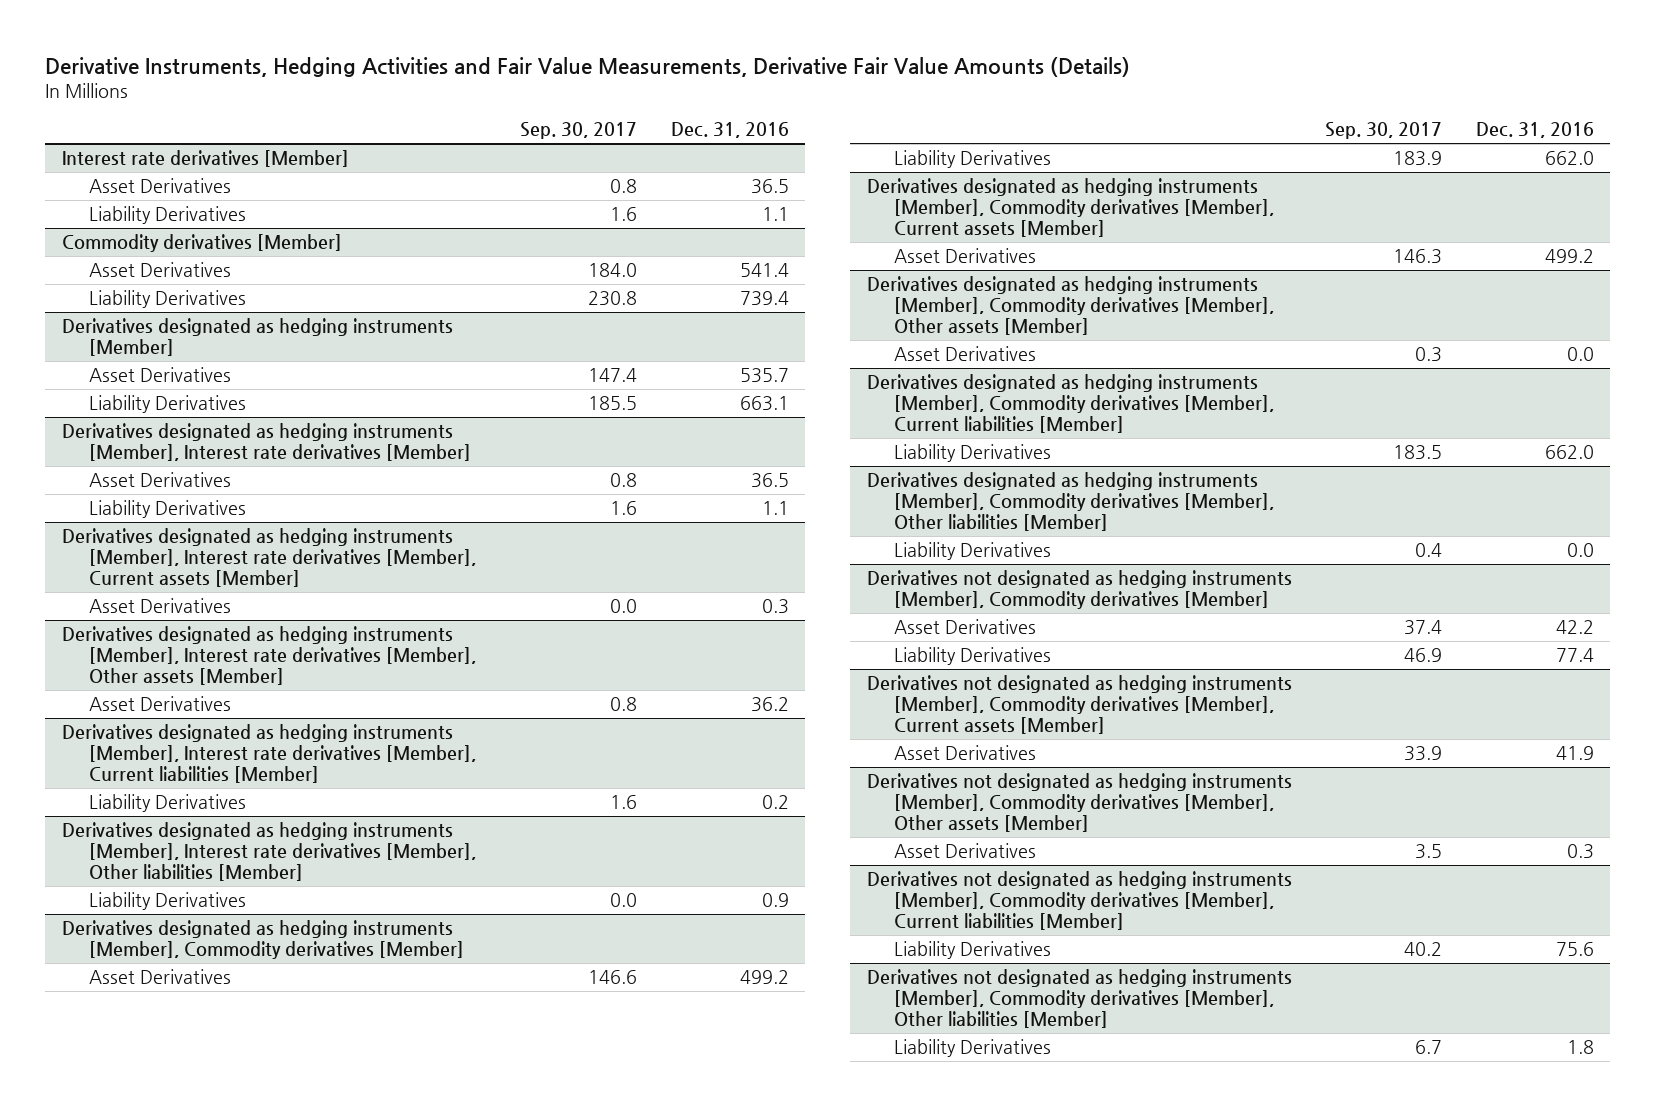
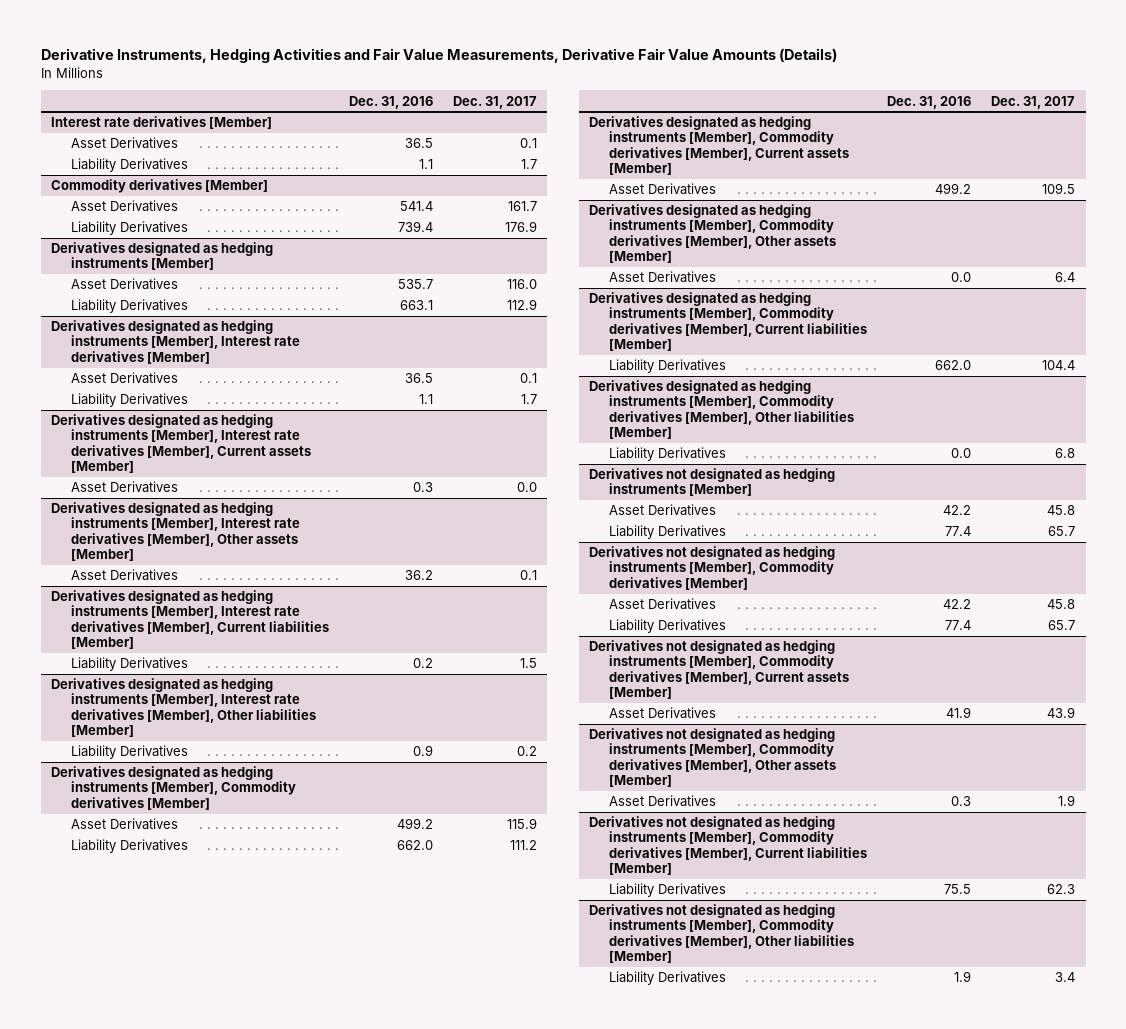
[520,122,638,140] Sep. 30, 2017 -> none
none -> [452,95,537,109] Dec. 31, 2017
none -> [589,468,836,497] Derivatives not designated as hedging instruments [Member]
none -> [609,504,717,517] Asset Derivatives
none -> [609,525,727,540] Liability Derivatives
[1555,942,1594,957] 75.6 -> [944,884,972,895] 75.5
[1566,1040,1594,1055] 1.8 -> [954,971,972,983] 1.9

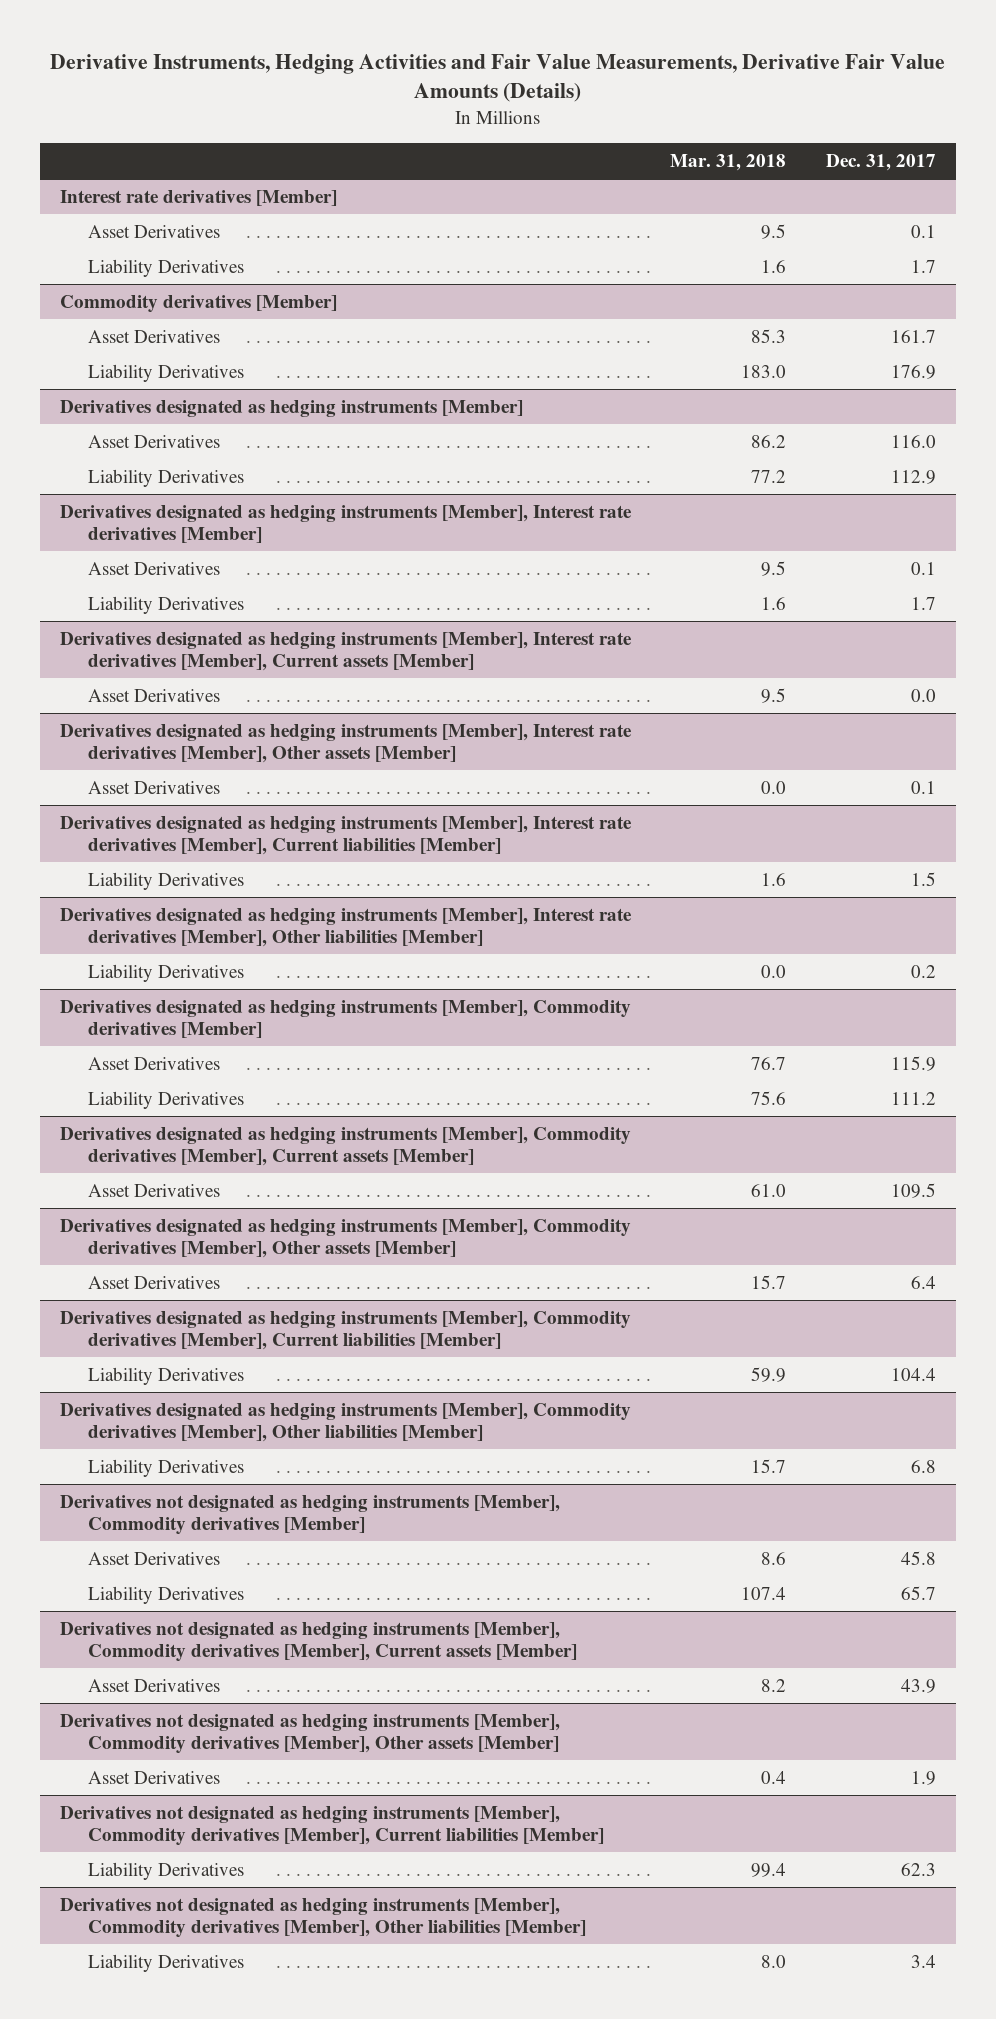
[348,95,433,109] Dec. 31, 2016 -> none
none -> [670,153,787,171] Mar. 31, 2018
[589,468,836,497] Derivatives not designated as hedging instruments [Member] -> none
[609,504,717,517] Asset Derivatives -> none
[609,525,727,540] Liability Derivatives -> none

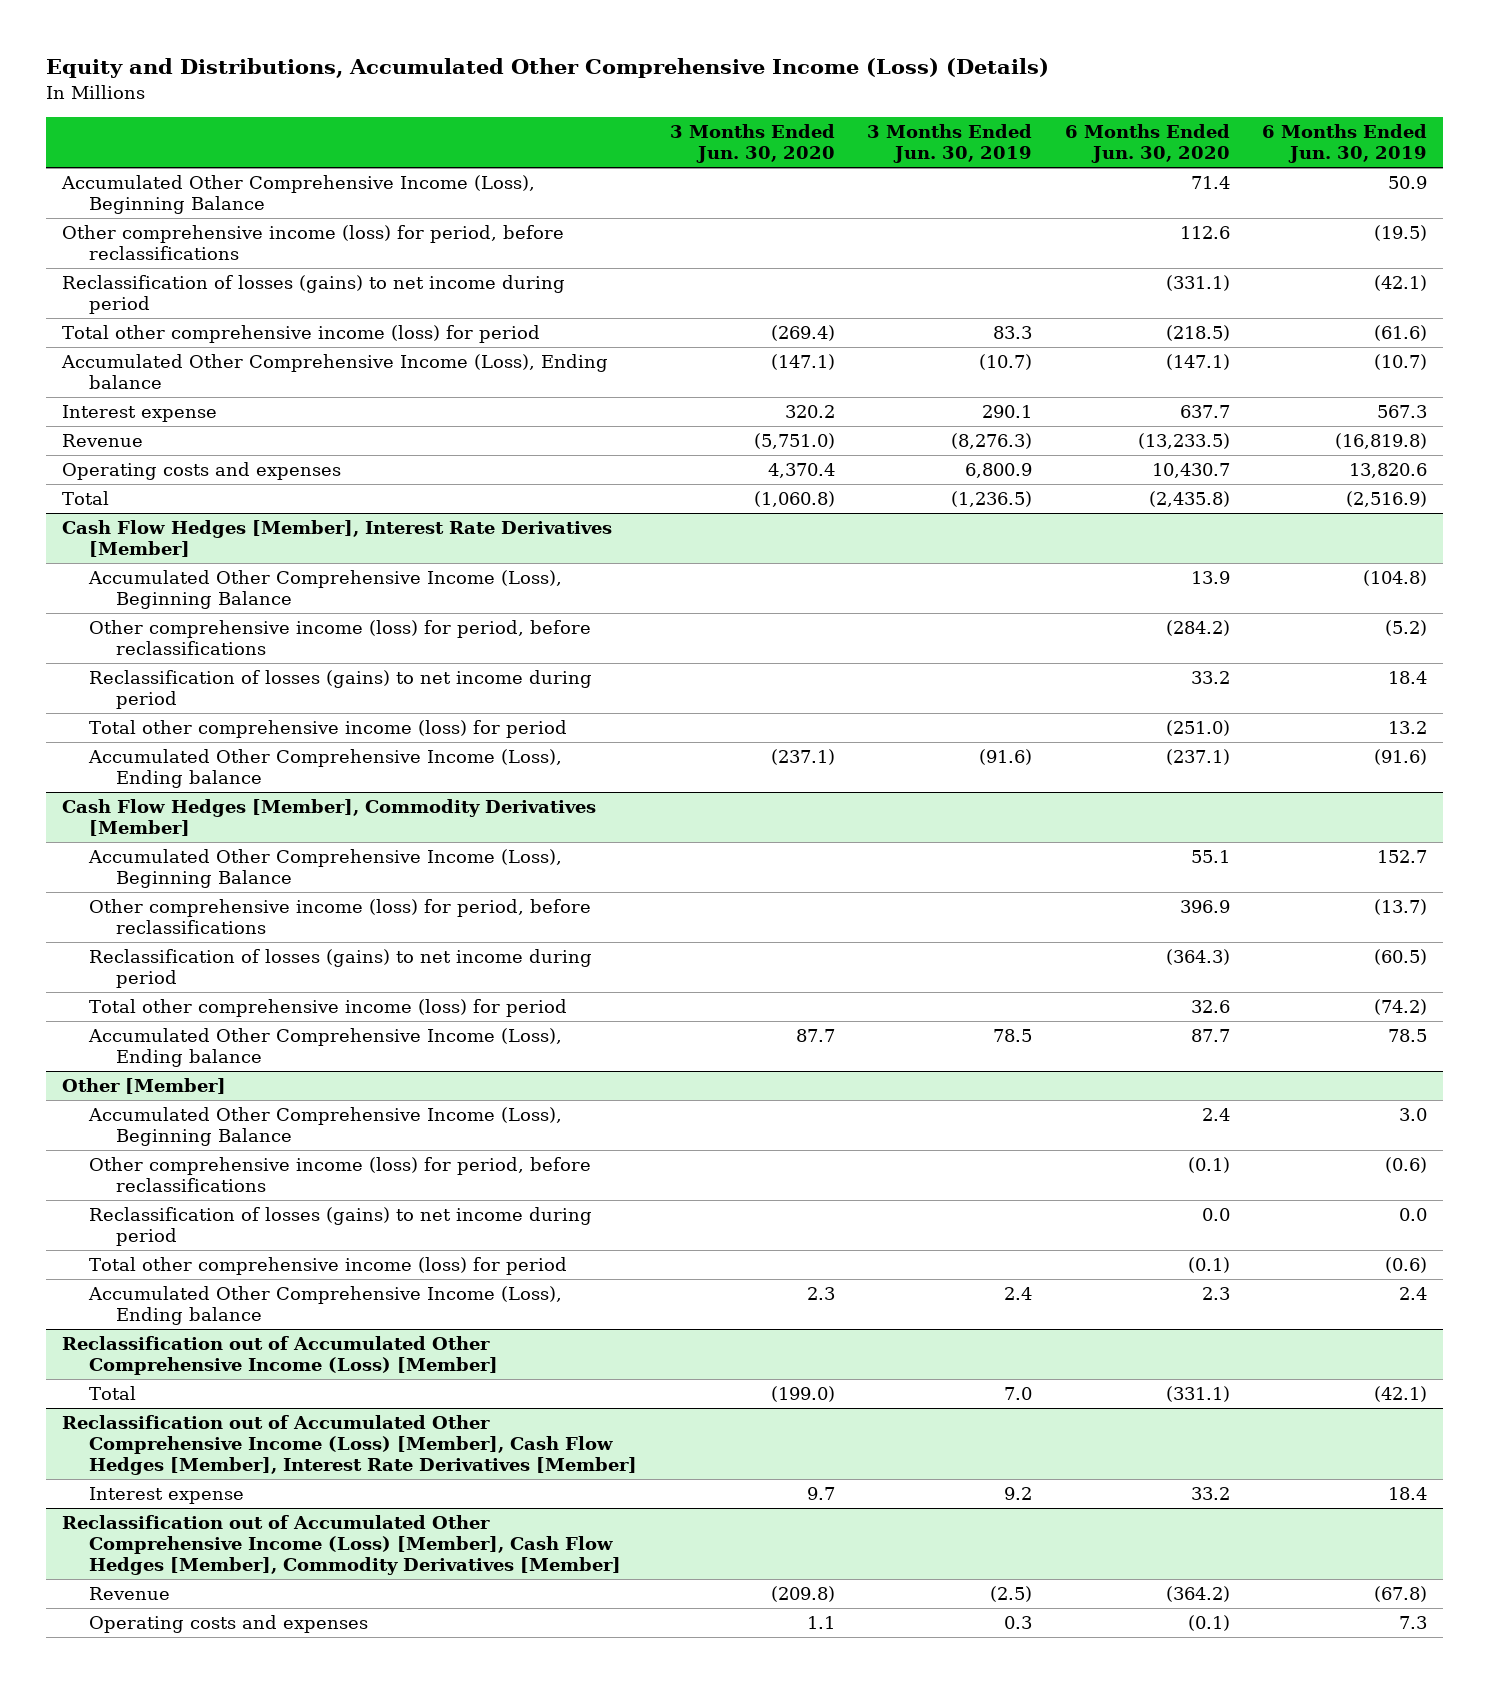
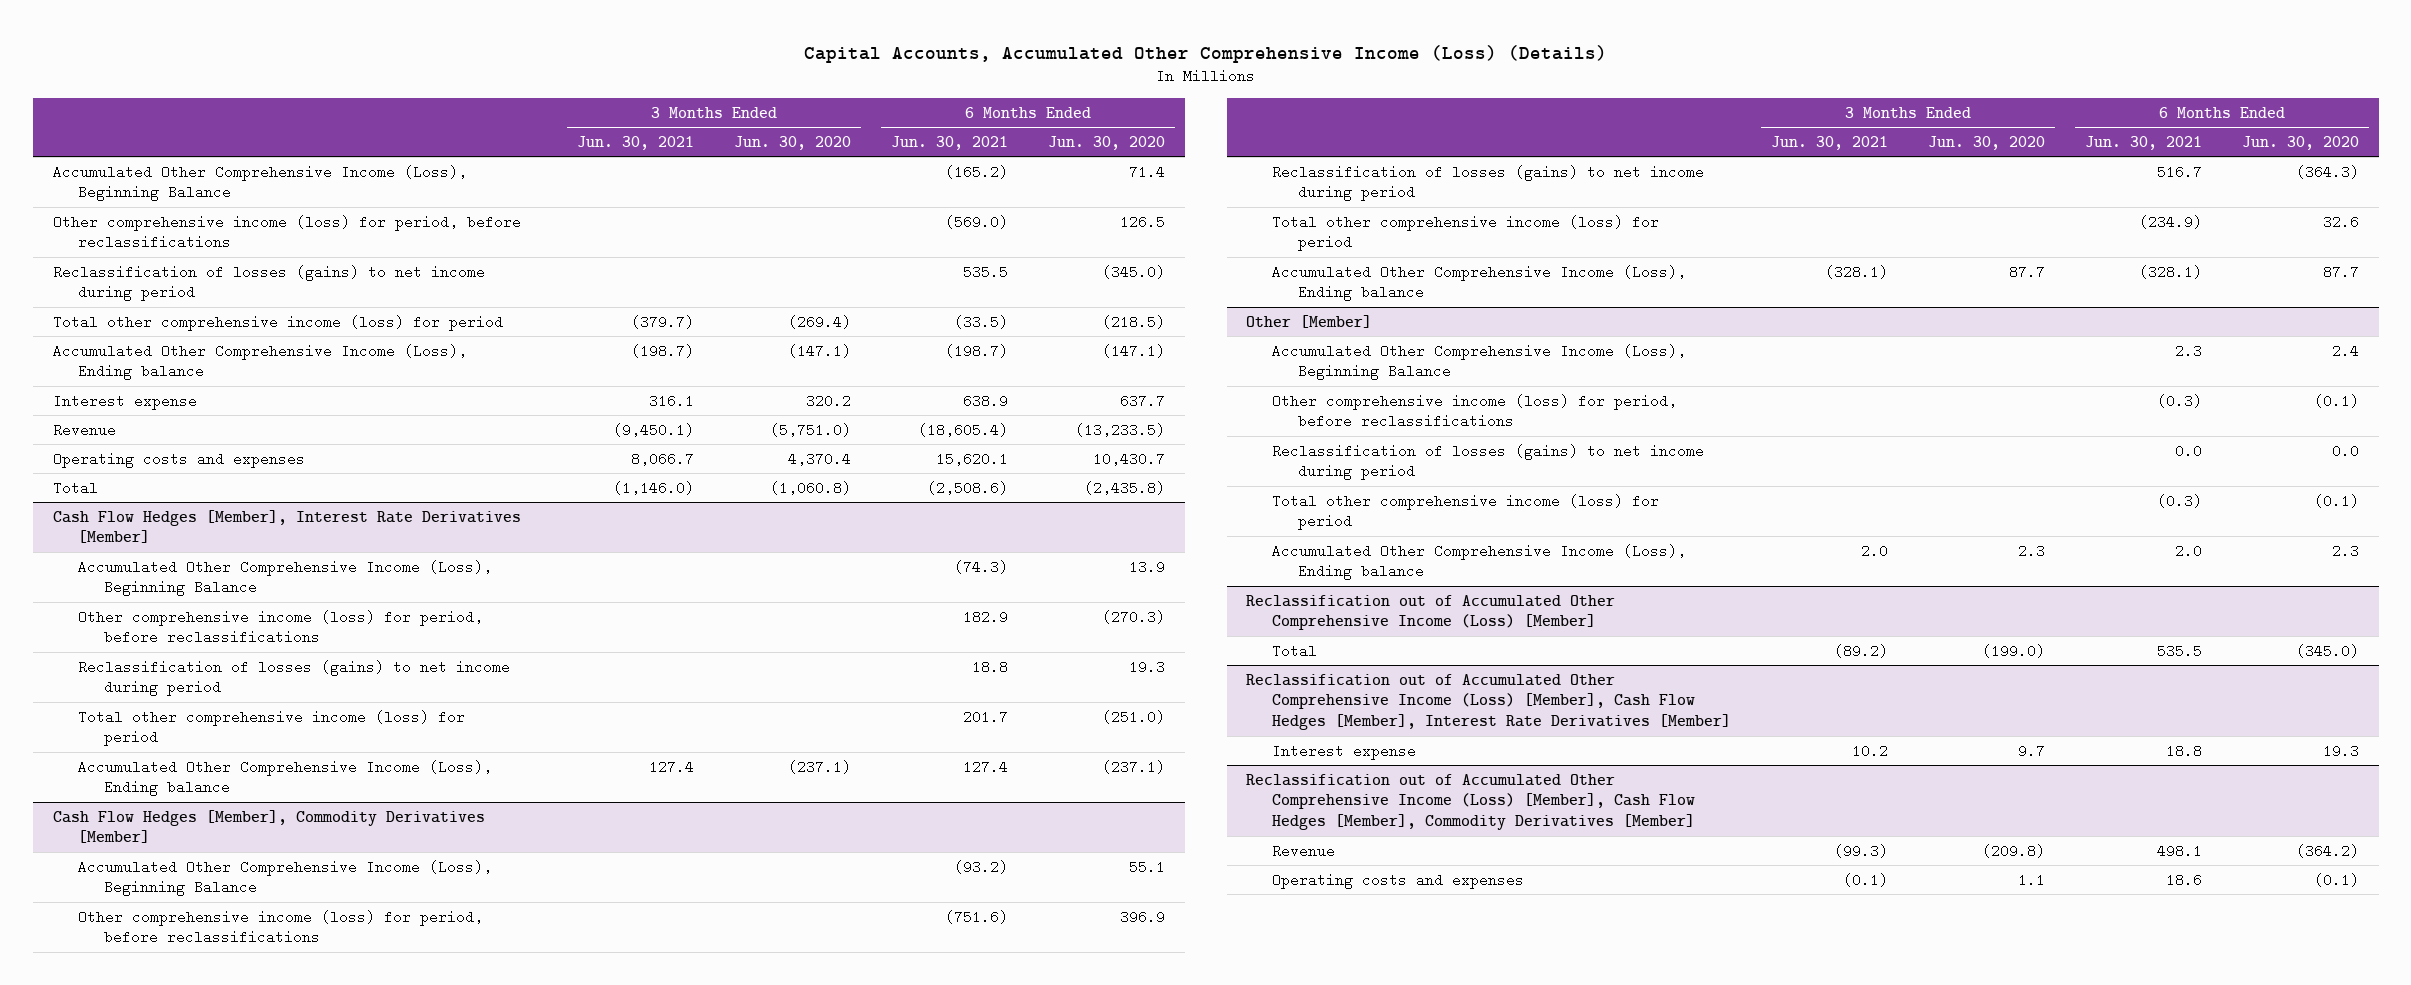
[46,58,1050,79] Equity and Distributions, Accumulated Other Comprehensive Income (Loss) (Details) -> [803,44,1607,63] Capital Accounts, Accumulated Other Comprehensive Income (Loss) (Details)
[867,124,1033,164] 3 Months Ended Jun. 30, 2019 -> none
[1261,124,1427,164] 6 Months Ended Jun. 30, 2019 -> none
none -> [577,135,695,150] Jun. 30, 2021
none -> [890,135,1008,150] Jun. 30, 2021
[1179,226,1230,240] 112.6 -> [1119,214,1165,229] 126.5
[1165,275,1230,292] (331.1) -> [1101,264,1165,279] (345.0)
[1165,620,1230,637] (284.2) -> [1101,609,1165,624] (270.3)
[1190,671,1230,685] 33.2 -> [1128,659,1165,674] 19.3
[1165,1386,1230,1403] (331.1) -> [2295,643,2359,658] (345.0)
[1190,1487,1230,1501] 33.2 -> [2322,743,2359,758] 19.3

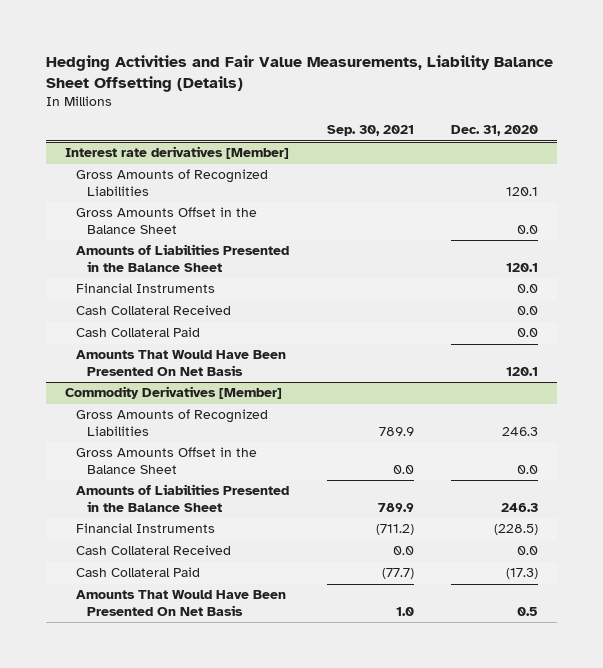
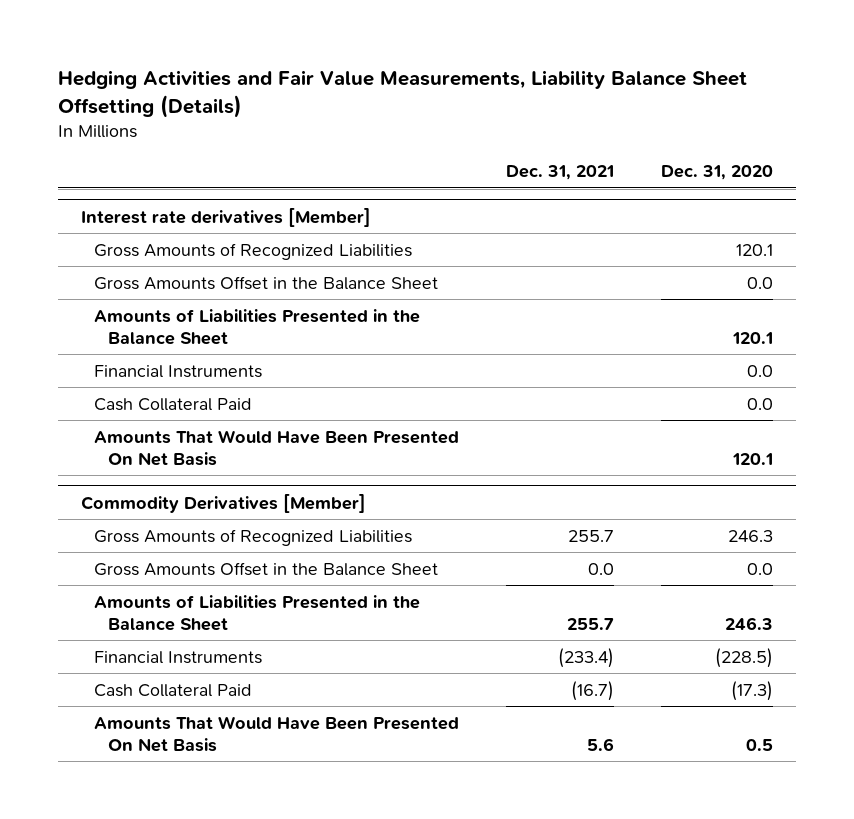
[326,125,414,137] Sep. 30, 2021 -> none
none -> [506,165,615,181] Dec. 31, 2021
[75,305,231,316] Cash Collateral Received -> none
[75,545,231,556] Cash Collateral Received -> none

